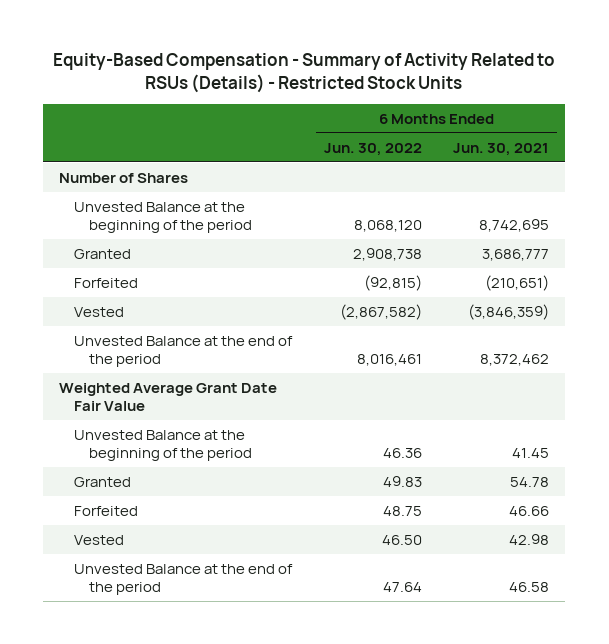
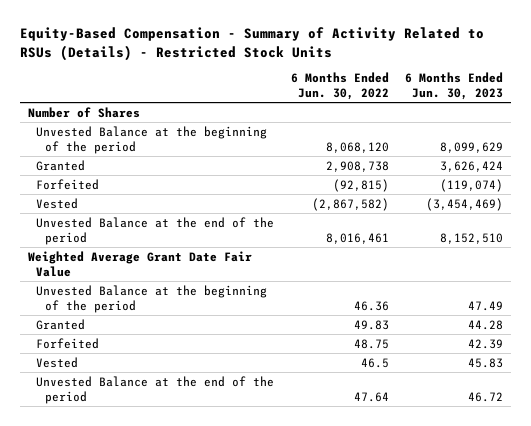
[453,142,550,156] Jun. 30, 2021 -> none
none -> [405,71,504,101] 6 Months Ended Jun. 30, 2023
[381,534,422,545] 46.50 -> [360,357,389,368] 46.5

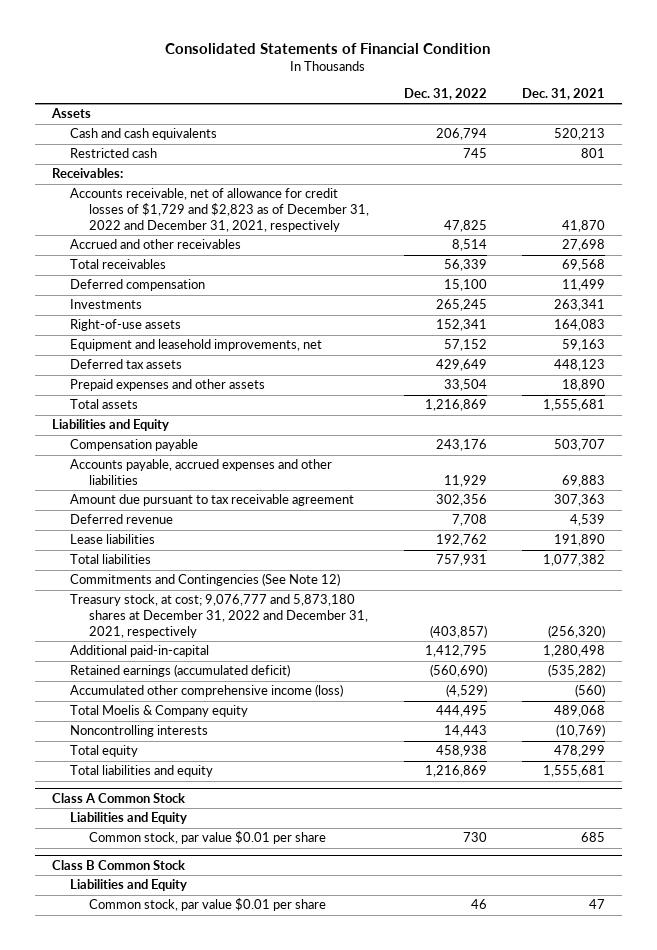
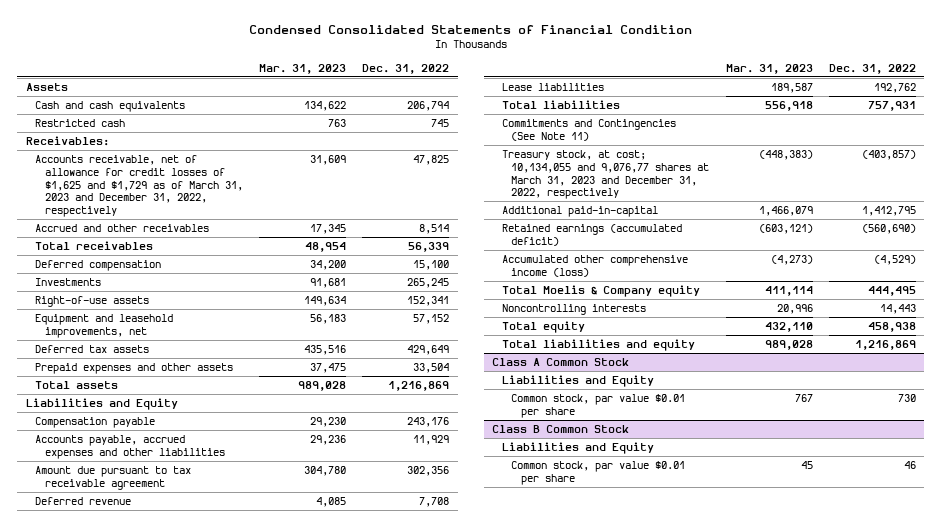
[165,43,491,55] Consolidated Statements of Financial Condition -> [248,24,692,34] Condensed Consolidated Statements of Financial Condition
[521,88,605,101] Dec. 31, 2021 -> none
none -> [258,63,346,74] Mar. 31, 2023
[70,188,369,232] Accounts receivable, net of allowance for credit losses of $1,729 and $2,823 as of December 31, 2022 and December 31, 2021, respectively -> [35,155,243,217] Accounts receivable, net of allowance for credit losses of $1,625 and $1,729 as of March 31, 2023 and December 31, 2022, respectively
[70,573,341,587] Commitments and Contingencies (See Note 12) -> [501,119,676,141] Commitments and Contingencies (See Note 11)
[70,594,368,638] Treasury stock, at cost; 9,076,777 and 5,873,180 shares at December 31, 2022 and December 31, 2021, respectively -> [501,150,710,200] Treasury stock, at cost; 10,134,055 and 9,076,77 shares at March 31, 2023 and December 31, 2022, respectively

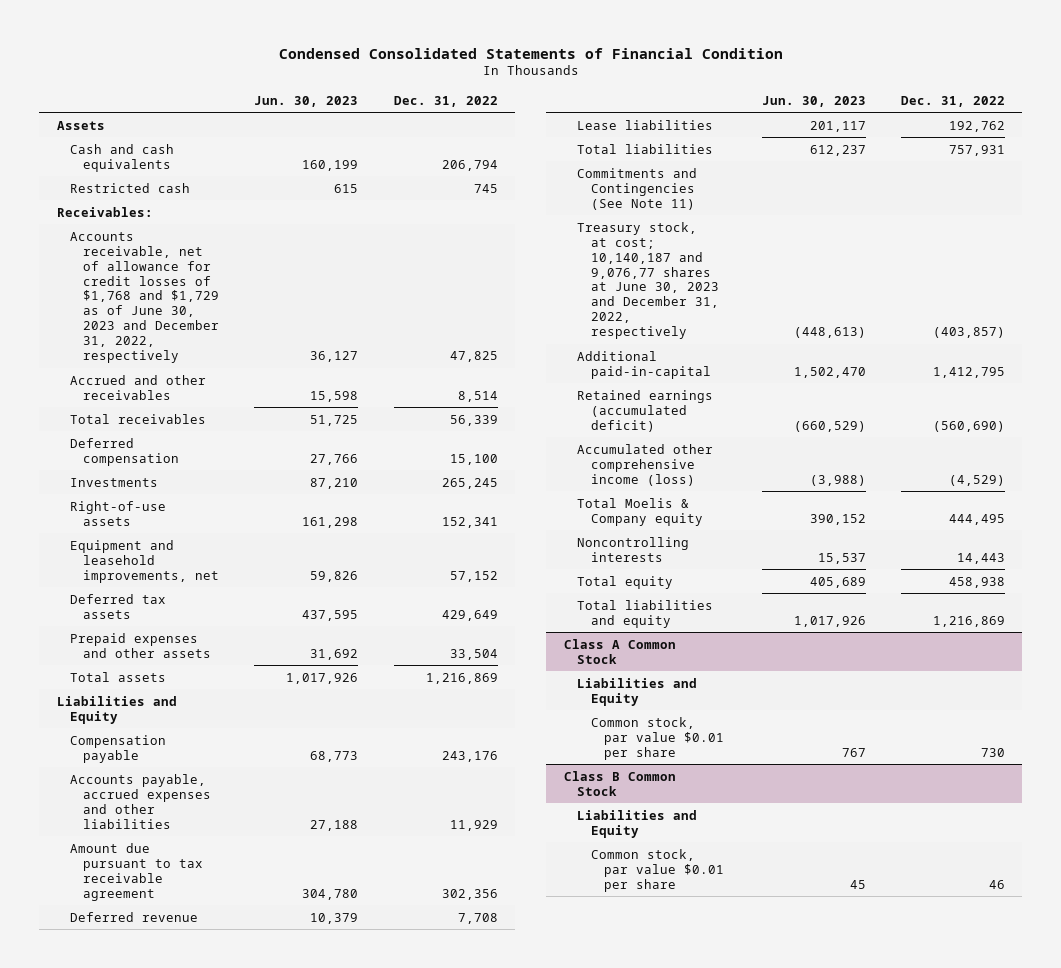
[258,63,346,74] Mar. 31, 2023 -> none
none -> [254,95,359,107] Jun. 30, 2023
[35,155,243,217] Accounts receivable, net of allowance for credit losses of $1,625 and $1,729 as of March 31, 2023 and December 31, 2022, respectively -> [70,231,220,364] Accounts receivable, net of allowance for credit losses of $1,768 and $1,729 as of June 30, 2023 and December 31, 2022, respectively
[501,150,710,200] Treasury stock, at cost; 10,134,055 and 9,076,77 shares at March 31, 2023 and December 31, 2022, respectively -> [577,221,719,340] Treasury stock, at cost; 10,140,187 and 9,076,77 shares at June 30, 2023 and December 31, 2022, respectively

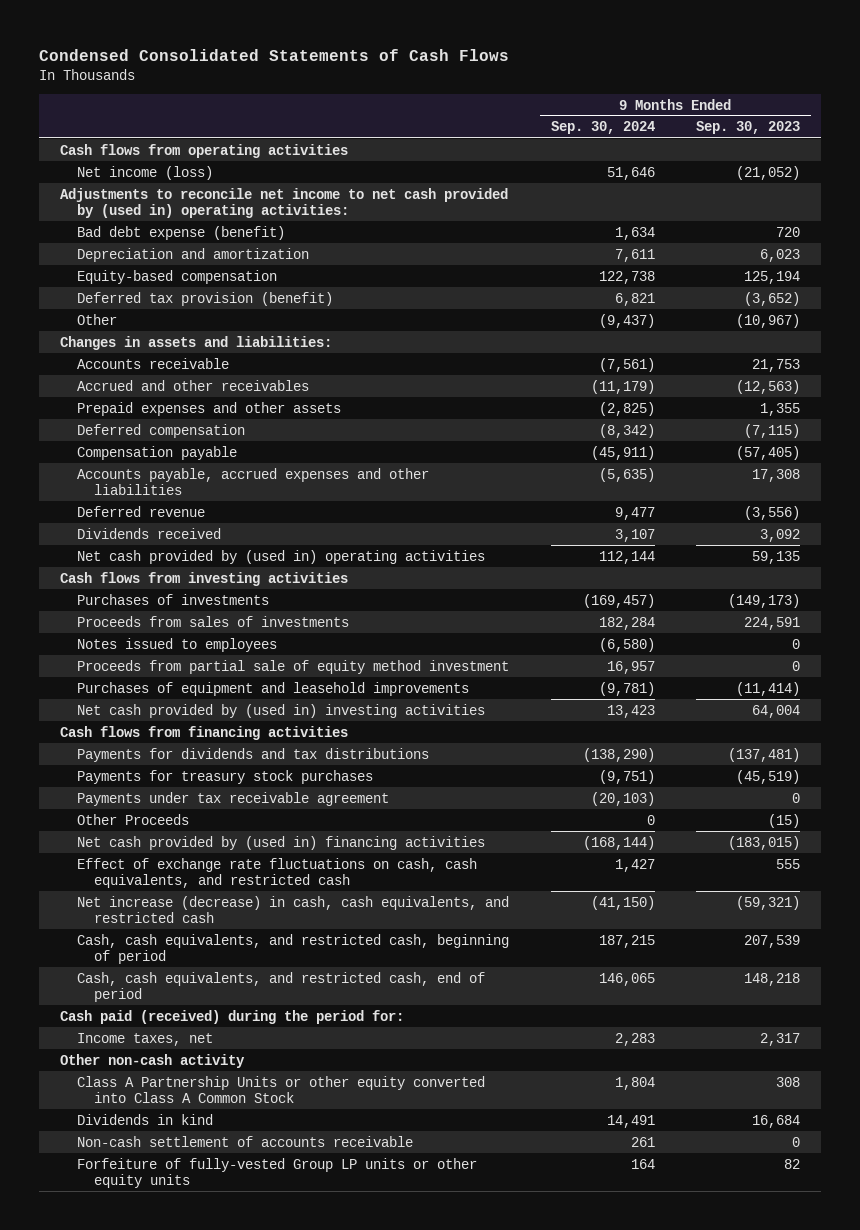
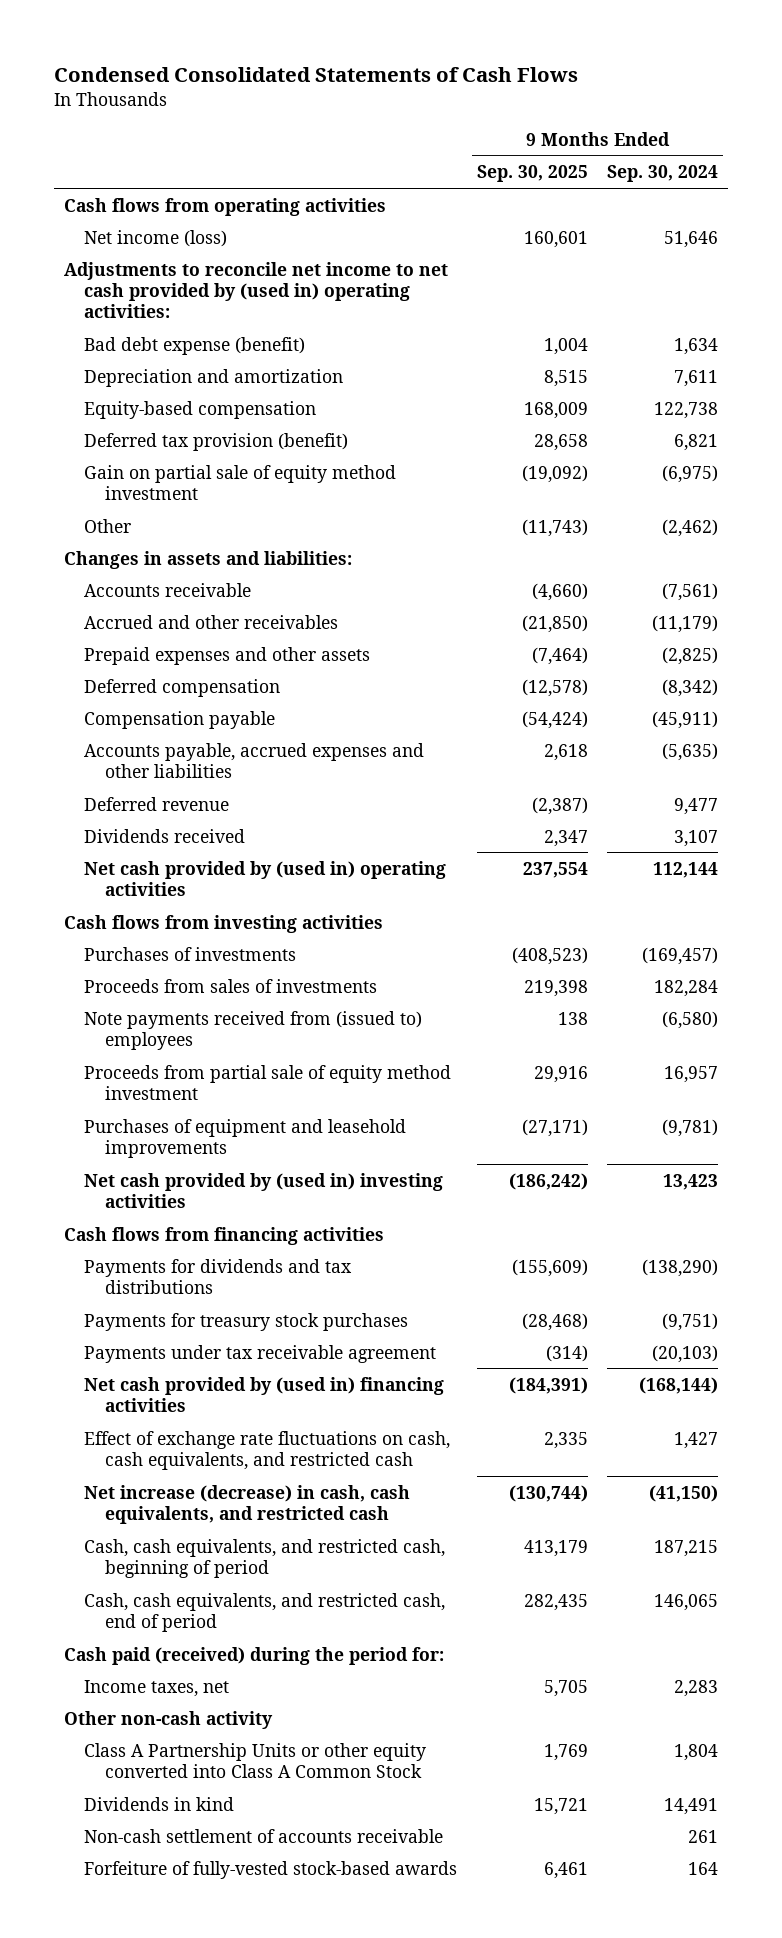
[696,121,801,135] Sep. 30, 2023 -> none
none -> [476,165,588,183] Sep. 30, 2025
none -> [84,464,397,500] Gain on partial sale of equity method investment
[598,313,655,328] (9,437) -> [662,518,719,537] (2,462)
[76,637,277,652] Notes issued to employees -> [84,1010,423,1050] Note payments received from (issued to) employees
[76,813,189,825] Other Proceeds -> none
[76,1157,477,1189] Forfeiture of fully-vested Group LP units or other equity units -> [84,1860,458,1879] Forfeiture of fully-vested stock-based awards

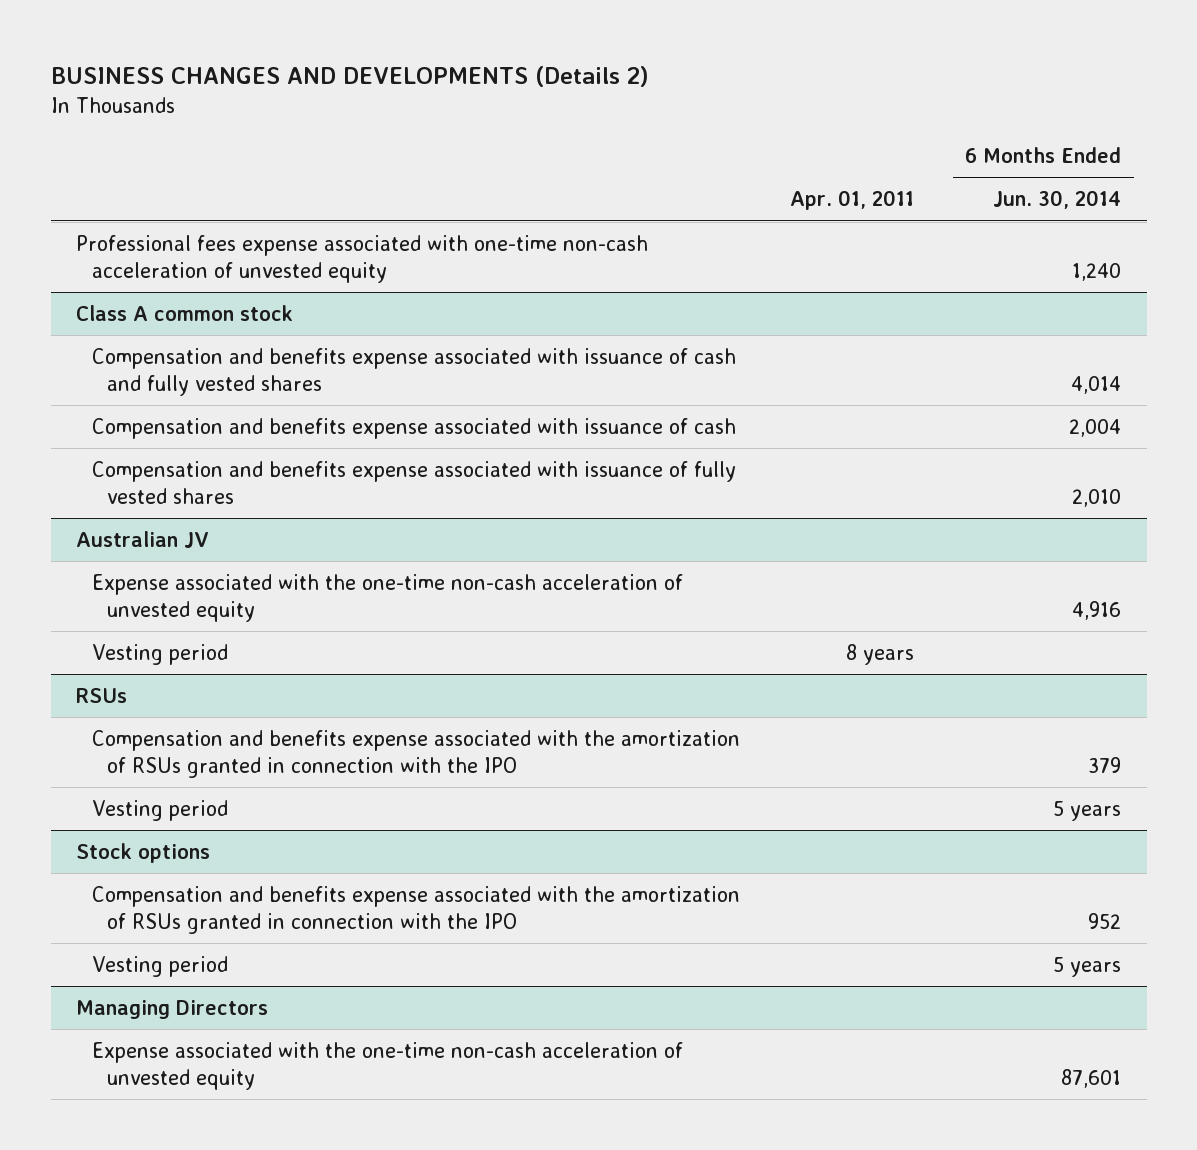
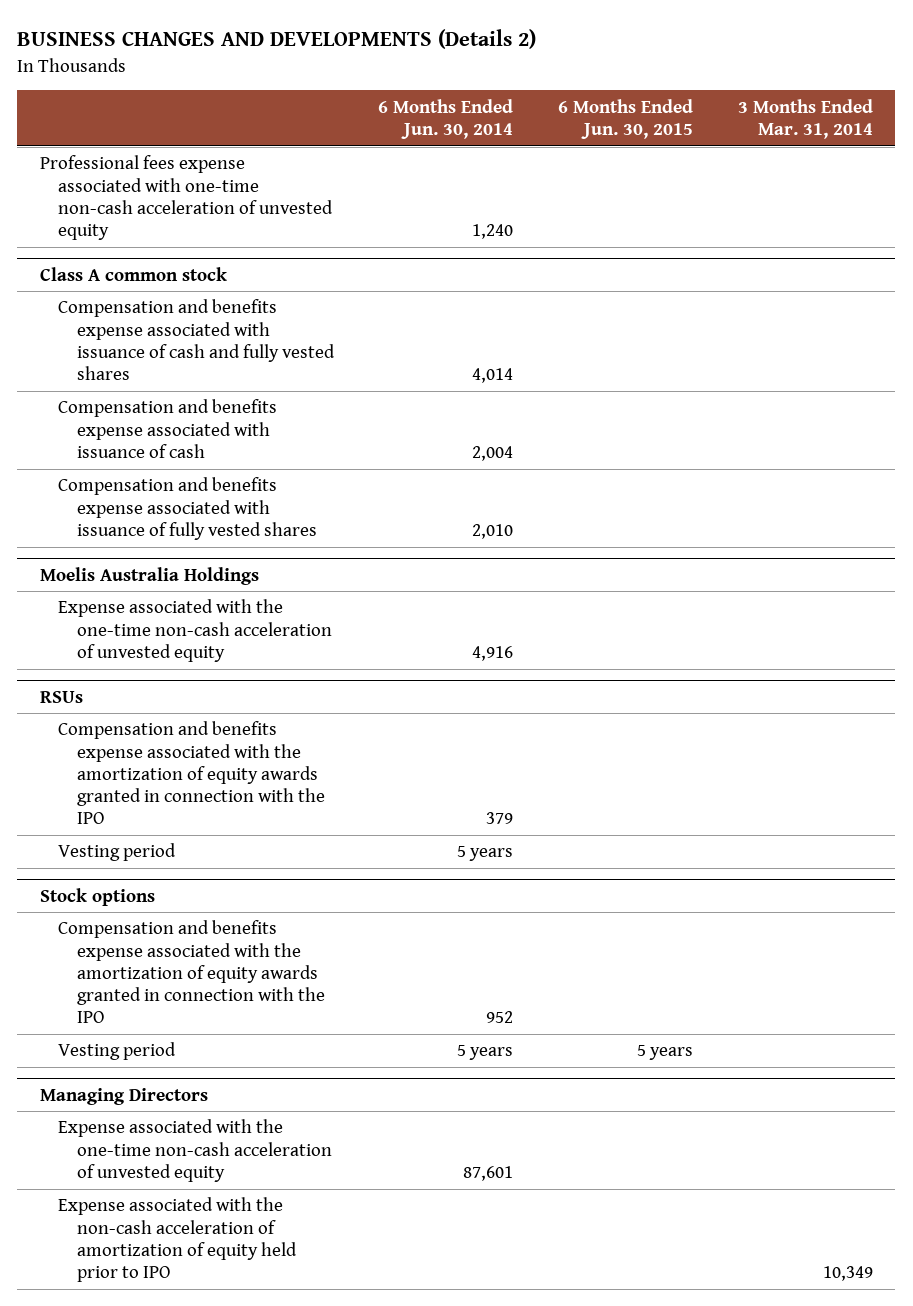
[790,190,915,211] Apr. 01, 2011 -> none
none -> [558,98,694,139] 6 Months Ended Jun. 30, 2015
none -> [737,98,873,139] 3 Months Ended Mar. 31, 2014
[76,530,210,548] Australian JV -> none
none -> [39,566,259,585] Moelis Australia Holdings
[91,643,228,665] Vesting period -> none
[91,729,740,778] Compensation and benefits expense associated with the amortization of RSUs granted in connection with the IPO -> [58,721,325,825] Compensation and benefits expense associated with the amortization of equity awards granted in connection with the IPO
[91,885,740,934] Compensation and benefits expense associated with the amortization of RSUs granted in connection with the IPO -> [58,920,325,1024] Compensation and benefits expense associated with the amortization of equity awards granted in connection with the IPO
none -> [58,1197,297,1283] Expense associated with the non-cash acceleration of amortization of equity held prior to IPO

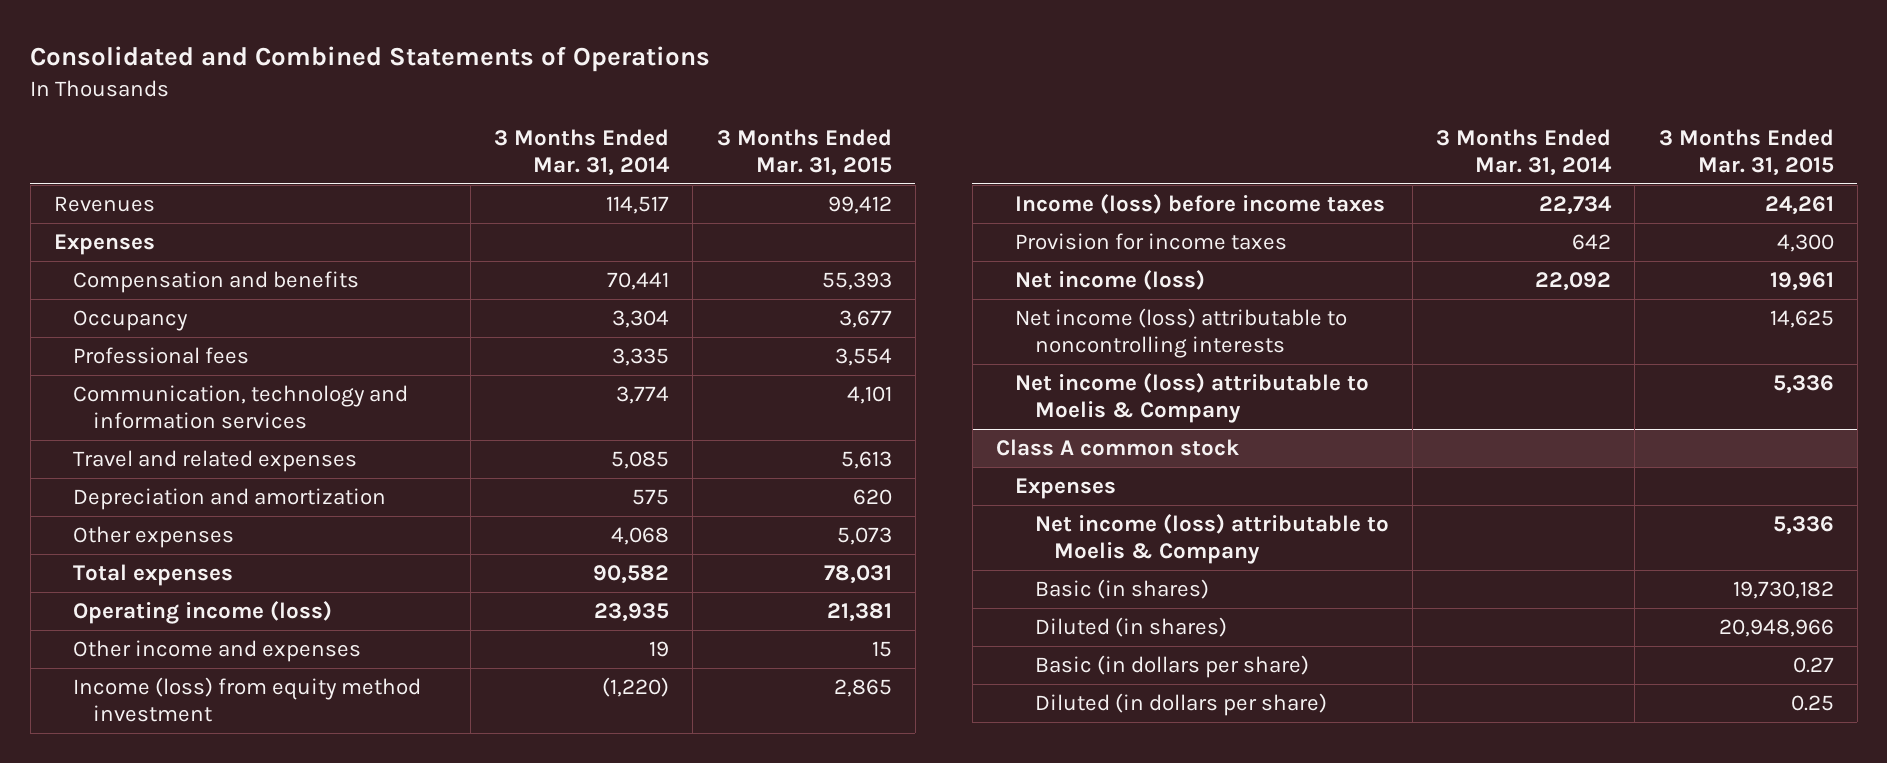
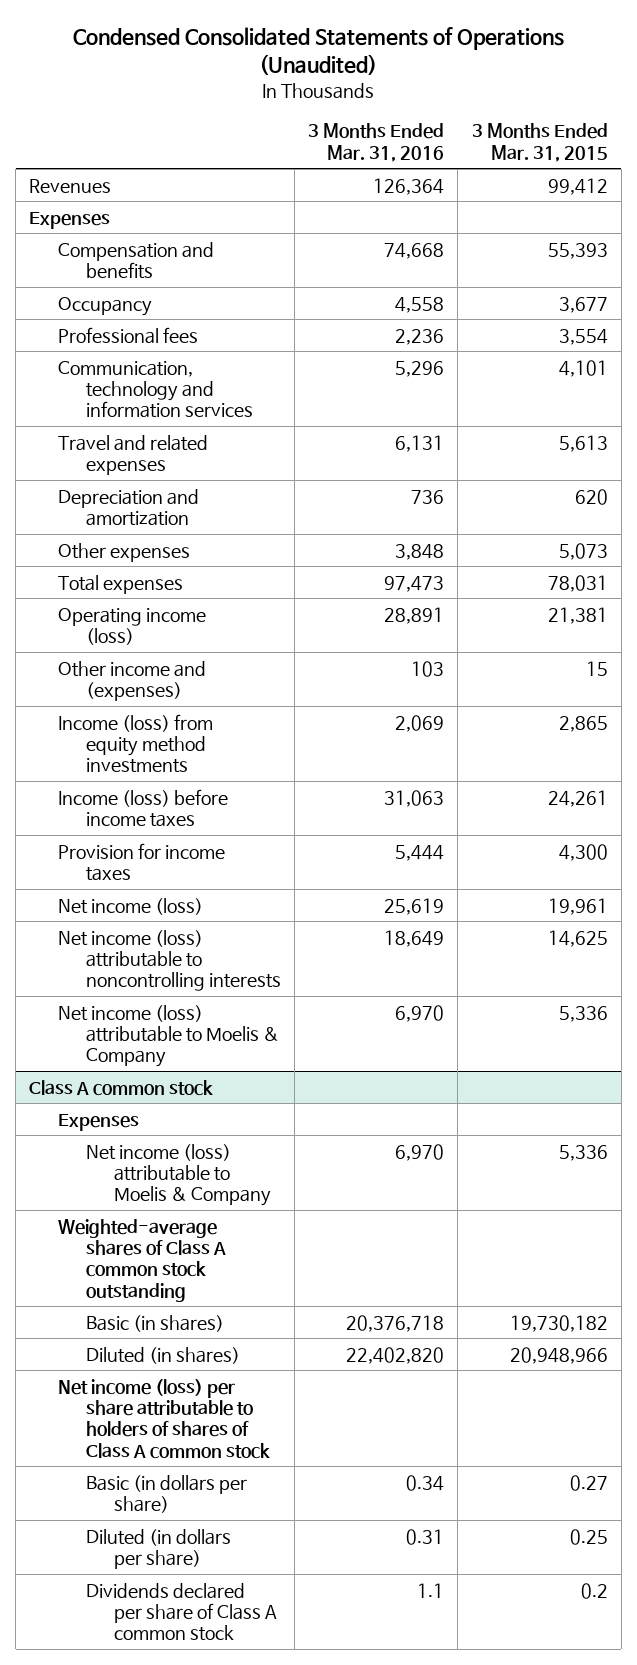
[30,46,711,73] Consolidated and Combined Statements of Operations -> [73,26,565,76] Condensed Consolidated Statements of Operations (Unaudited)
[494,128,671,177] 3 Months Ended Mar. 31, 2014 -> none
none -> [308,123,445,162] 3 Months Ended Mar. 31, 2016
[73,640,362,663] Other income and expenses -> [57,660,206,702] Other income and (expenses)
[73,677,422,723] Income (loss) from equity method investment -> [57,713,213,774] Income (loss) from equity method investments
none -> [57,1218,227,1302] Weighted-average shares of Class A common stock outstanding
none -> [57,1378,271,1459] Net income (loss) per share attributable to holders of shares of Class A common stock
none -> [86,1582,278,1642] Dividends declared per share of Class A common stock

